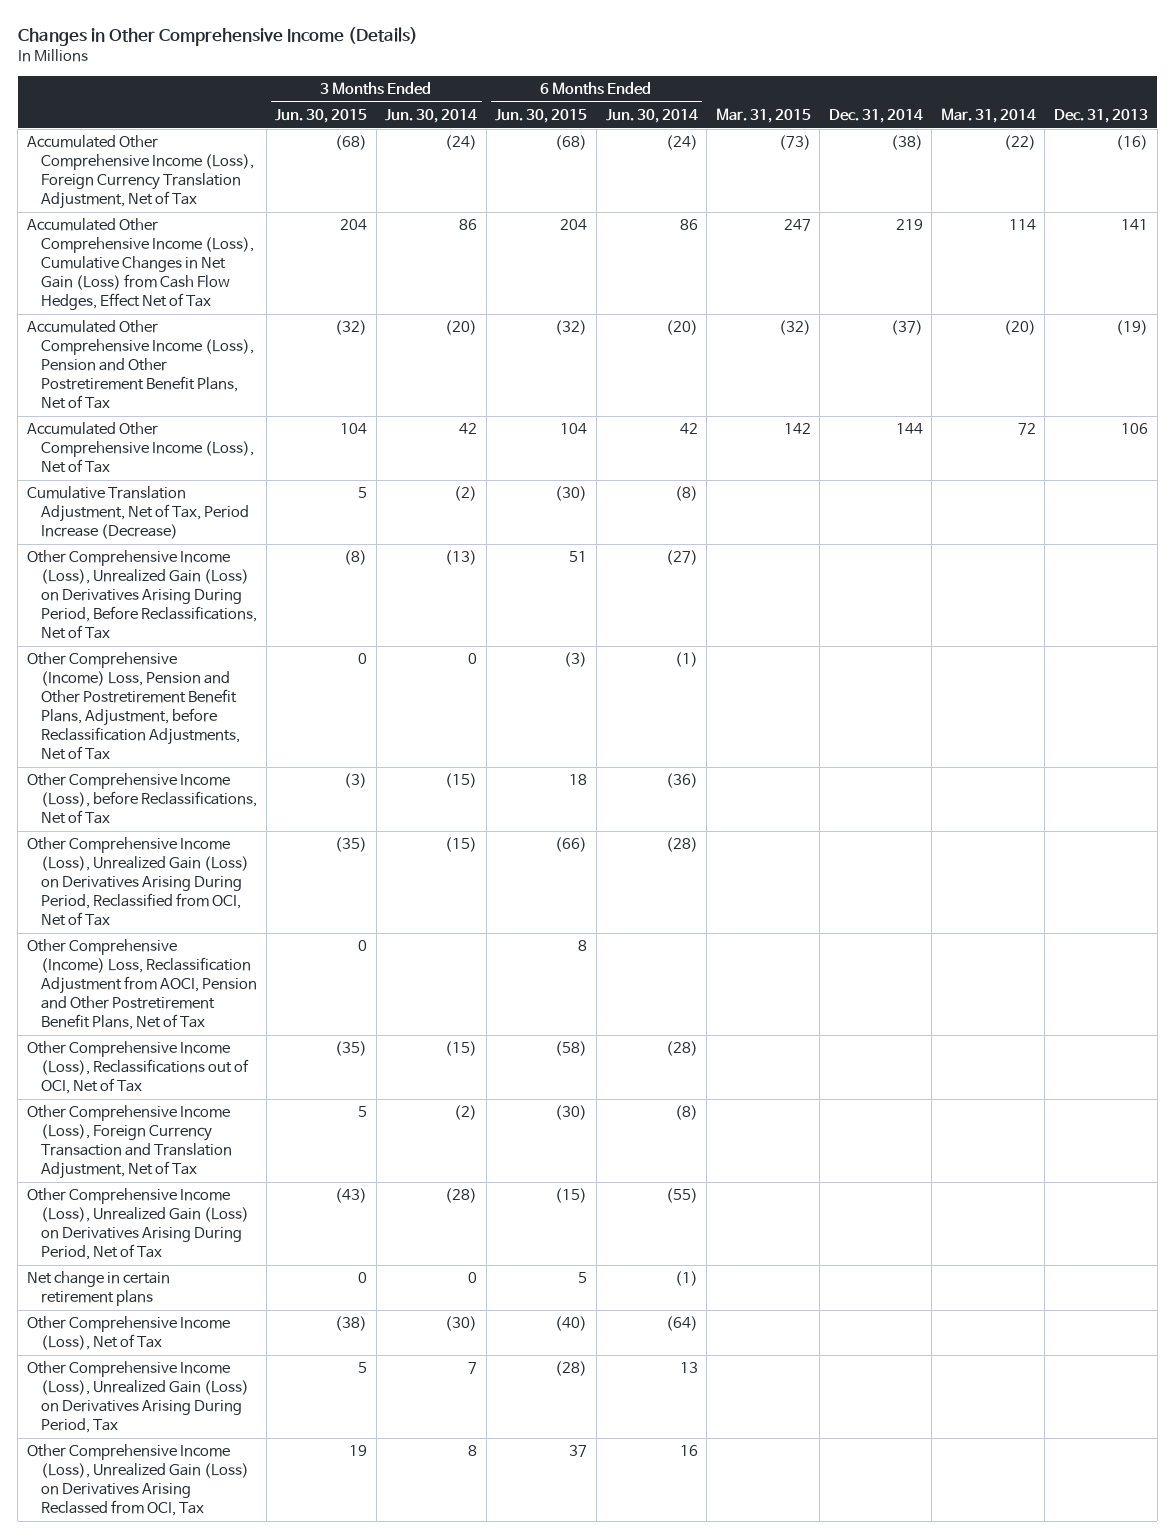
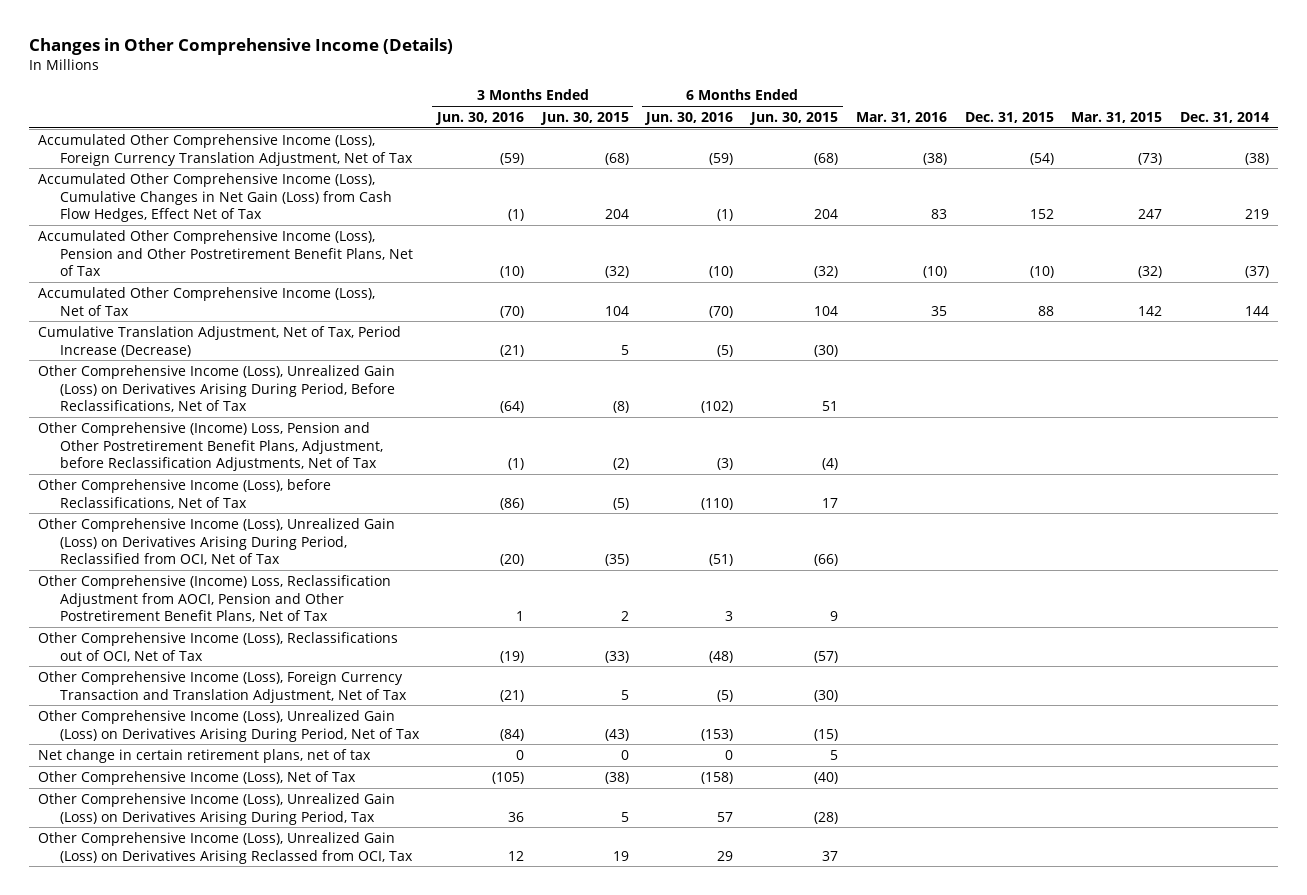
[385,109,478,124] Jun. 30, 2014 -> none
[605,109,698,124] Jun. 30, 2014 -> none
[940,108,1036,124] Mar. 31, 2014 -> none
[1054,109,1149,124] Dec. 31, 2013 -> none
none -> [434,111,524,125] Jun. 30, 2016
none -> [644,111,734,125] Jun. 30, 2016
none -> [855,111,947,123] Mar. 31, 2016
none -> [964,111,1054,123] Dec. 31, 2015
[358,653,368,665] 0 -> [612,458,629,471] (2)
[564,652,588,668] (3) -> [822,458,839,471] (4)
[344,773,368,789] (3) -> [612,497,629,510] (5)
[569,774,588,786] 18 -> [822,497,839,508] 17
[358,940,368,952] 0 -> [620,611,629,622] 2
[578,940,588,952] 8 -> [830,611,839,622] 9
[335,1041,368,1057] (35) -> [604,650,629,663] (33)
[555,1041,588,1057] (58) -> [814,650,839,663] (57)
[26,1271,170,1307] Net change in certain retirement plans -> [37,748,371,763] Net change in certain retirement plans, net of tax

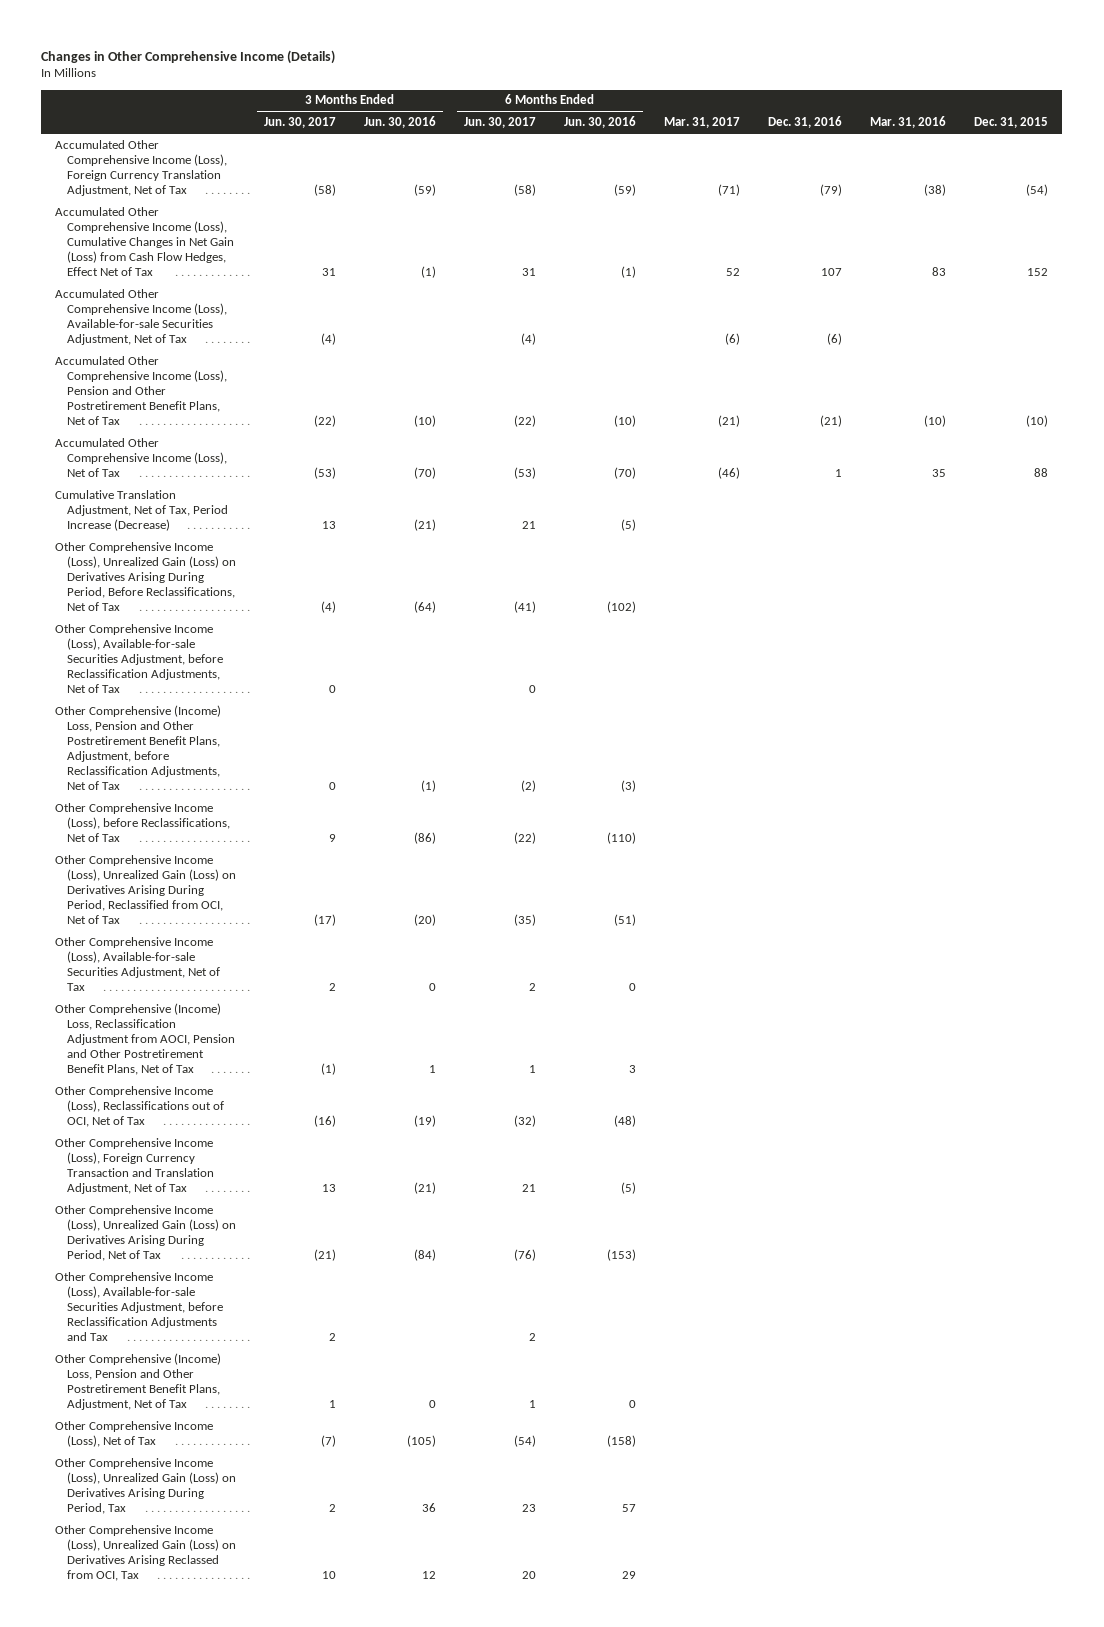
[539,111,629,125] Jun. 30, 2015 -> none
[749,111,839,125] Jun. 30, 2015 -> none
[1071,111,1163,123] Mar. 31, 2015 -> none
[1180,111,1270,123] Dec. 31, 2014 -> none
none -> [264,117,337,129] Jun. 30, 2017
none -> [464,117,537,129] Jun. 30, 2017
none -> [664,117,741,129] Mar. 31, 2017
none -> [768,116,843,129] Dec. 31, 2016
none -> [55,288,228,345] Accumulated Other Comprehensive Income (Loss), Available-for-sale Securities Adjustment, Net of Tax
none -> [55,623,224,693] Other Comprehensive Income (Loss), Available-for-sale Securities Adjustment, before Reclassification Adjustments, Net of Tax
none -> [55,936,221,991] Other Comprehensive Income (Loss), Available-for-sale Securities Adjustment, Net of Tax
none -> [55,1271,224,1341] Other Comprehensive Income (Loss), Available-for-sale Securities Adjustment, before Reclassification Adjustments and Tax
[37,748,371,763] Net change in certain retirement plans, net of tax -> [55,1352,222,1410] Other Comprehensive (Income) Loss, Pension and Other Postretirement Benefit Plans, Adjustment, Net of Tax

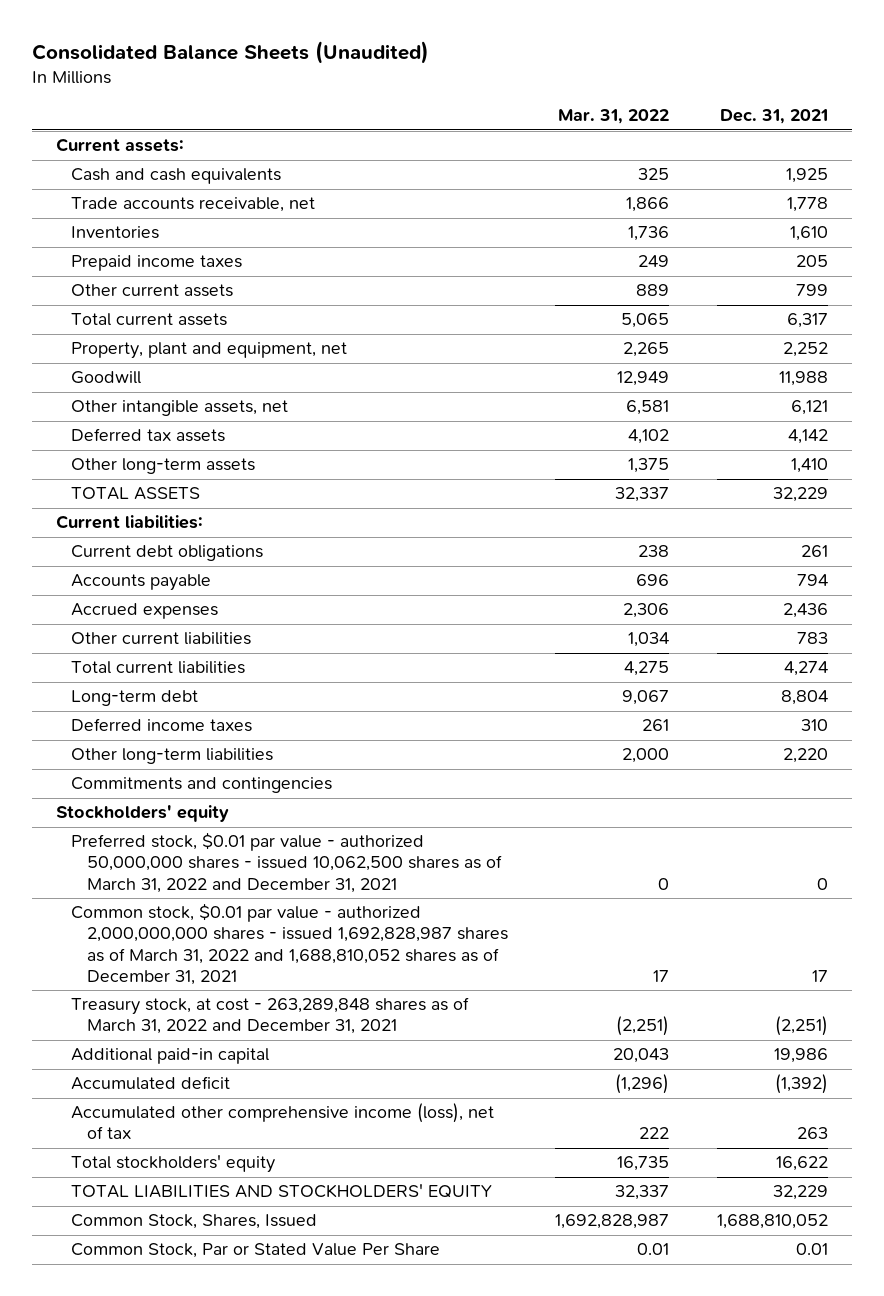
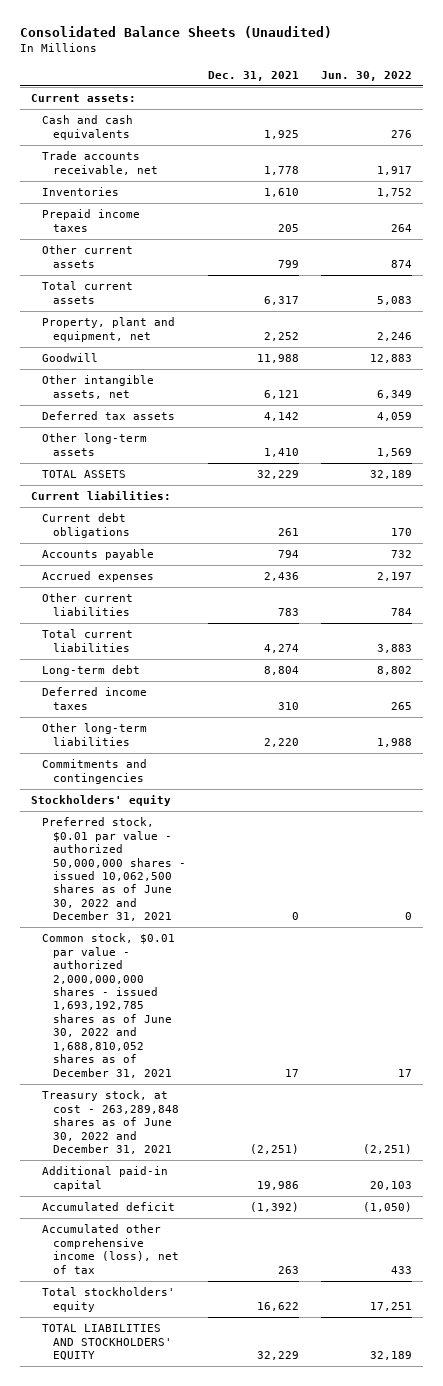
[558,109,670,125] Mar. 31, 2022 -> none
none -> [321,70,413,81] Jun. 30, 2022
[71,832,502,893] Preferred stock, $0.01 par value - authorized 50,000,000 shares - issued 10,062,500 shares as of March 31, 2022 and December 31, 2021 -> [41,817,187,922] Preferred stock, $0.01 par value - authorized 50,000,000 shares - issued 10,062,500 shares as of June 30, 2022 and December 31, 2021
[71,903,508,985] Common stock, $0.01 par value - authorized 2,000,000,000 shares - issued 1,692,828,987 shares as of March 31, 2022 and 1,688,810,052 shares as of December 31, 2021 -> [41,933,175,1078] Common stock, $0.01 par value - authorized 2,000,000,000 shares - issued 1,693,192,785 shares as of June 30, 2022 and 1,688,810,052 shares as of December 31, 2021
[71,997,470,1035] Treasury stock, at cost - 263,289,848 shares as of March 31, 2022 and December 31, 2021 -> [41,1090,180,1154] Treasury stock, at cost - 263,289,848 shares as of June 30, 2022 and December 31, 2021
[71,1214,318,1230] Common Stock, Shares, Issued -> none
[71,1243,441,1259] Common Stock, Par or Stated Value Per Share -> none

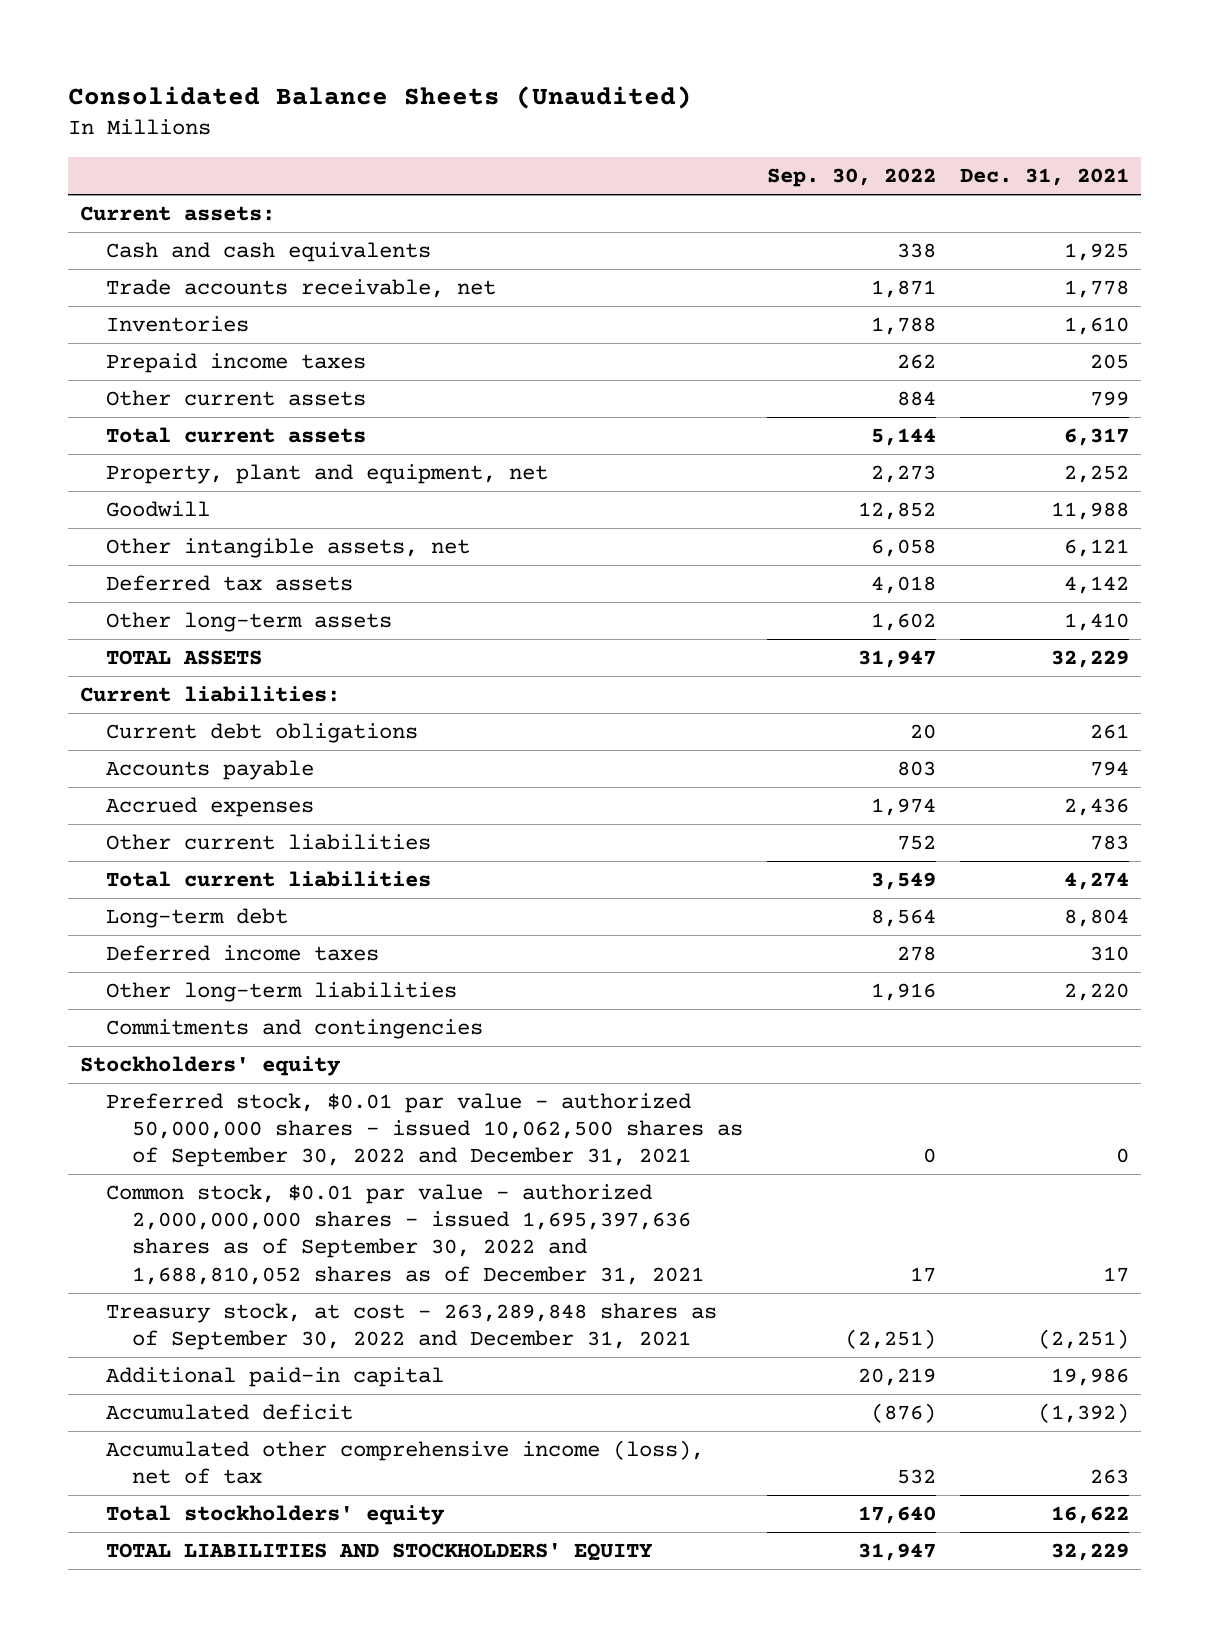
[321,70,413,81] Jun. 30, 2022 -> none
none -> [767,168,937,188] Sep. 30, 2022
[41,817,187,922] Preferred stock, $0.01 par value - authorized 50,000,000 shares - issued 10,062,500 shares as of June 30, 2022 and December 31, 2021 -> [106,1093,744,1168] Preferred stock, $0.01 par value - authorized 50,000,000 shares - issued 10,062,500 shares as of September 30, 2022 and December 31, 2021
[41,933,175,1078] Common stock, $0.01 par value - authorized 2,000,000,000 shares - issued 1,693,192,785 shares as of June 30, 2022 and 1,688,810,052 shares as of December 31, 2021 -> [106,1184,705,1285] Common stock, $0.01 par value - authorized 2,000,000,000 shares - issued 1,695,397,636 shares as of September 30, 2022 and 1,688,810,052 shares as of December 31, 2021
[41,1090,180,1154] Treasury stock, at cost - 263,289,848 shares as of June 30, 2022 and December 31, 2021 -> [106,1303,718,1351] Treasury stock, at cost - 263,289,848 shares as of September 30, 2022 and December 31, 2021

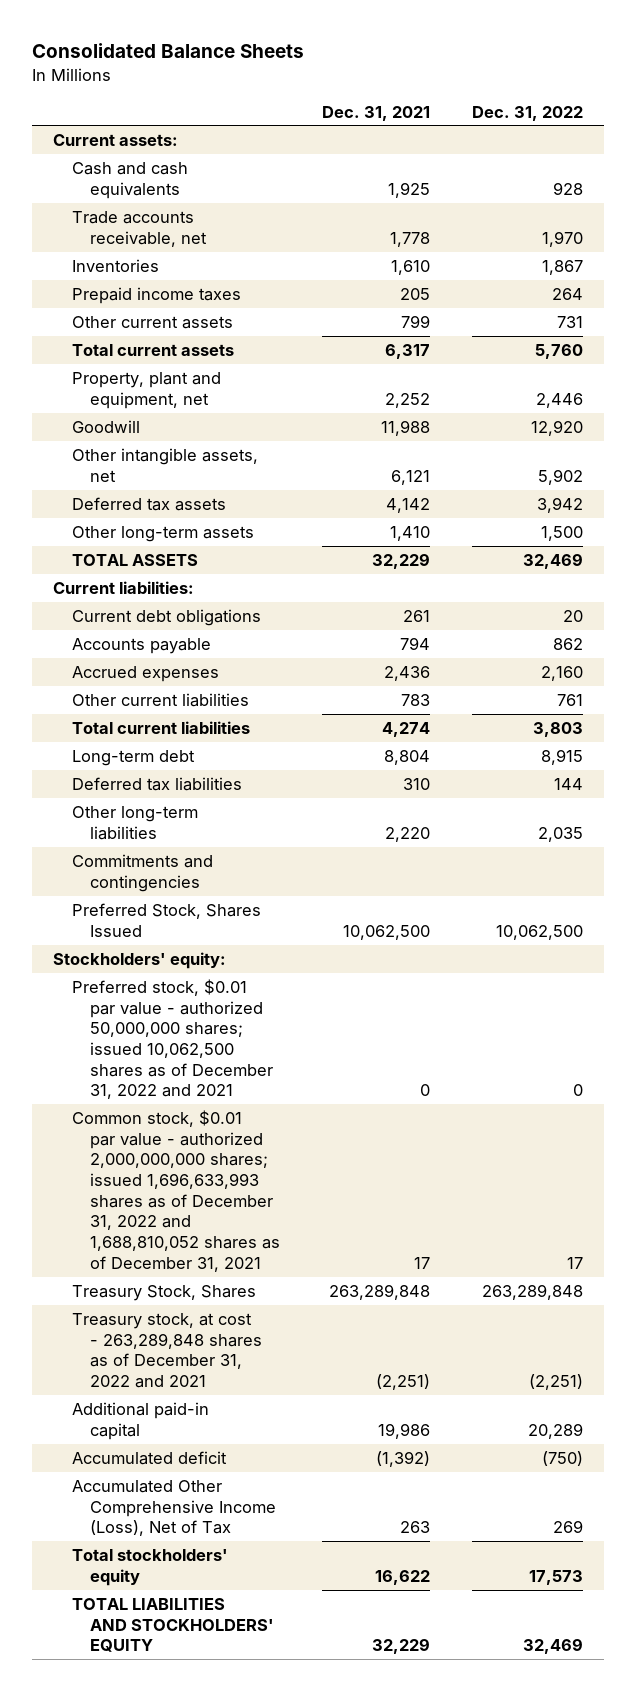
[68,85,693,109] Consolidated Balance Sheets (Unaudited) -> [32,43,305,59] Consolidated Balance Sheets
[767,168,937,188] Sep. 30, 2022 -> none
none -> [471,105,583,121] Dec. 31, 2022
[106,945,380,962] Deferred income taxes -> [71,777,242,792] Deferred tax liabilities
none -> [71,903,261,937] Preferred Stock, Shares Issued
[80,1056,342,1077] Stockholders' equity -> [53,952,227,970] Stockholders' equity:
[106,1093,744,1168] Preferred stock, $0.01 par value - authorized 50,000,000 shares - issued 10,062,500 shares as of September 30, 2022 and December 31, 2021 -> [71,979,274,1100] Preferred stock, $0.01 par value - authorized 50,000,000 shares; issued 10,062,500 shares as of December 31, 2022 and 2021
[106,1184,705,1285] Common stock, $0.01 par value - authorized 2,000,000,000 shares - issued 1,695,397,636 shares as of September 30, 2022 and 1,688,810,052 shares as of December 31, 2021 -> [71,1110,281,1272] Common stock, $0.01 par value - authorized 2,000,000,000 shares; issued 1,696,633,993 shares as of December 31, 2022 and 1,688,810,052 shares as of December 31, 2021
none -> [71,1285,256,1302] Treasury Stock, Shares
[106,1303,718,1351] Treasury stock, at cost - 263,289,848 shares as of September 30, 2022 and December 31, 2021 -> [71,1313,263,1389] Treasury stock, at cost - 263,289,848 shares as of December 31, 2022 and 2021
[106,1440,705,1485] Accumulated other comprehensive income (loss), net of tax -> [71,1480,277,1537] Accumulated Other Comprehensive Income (Loss), Net of Tax

